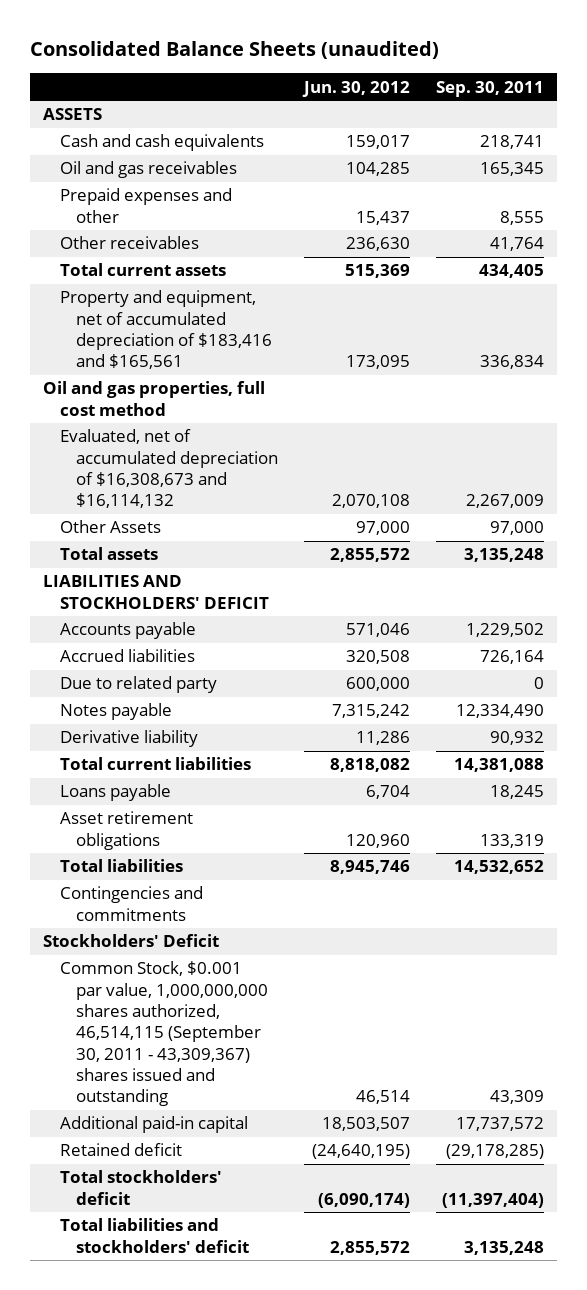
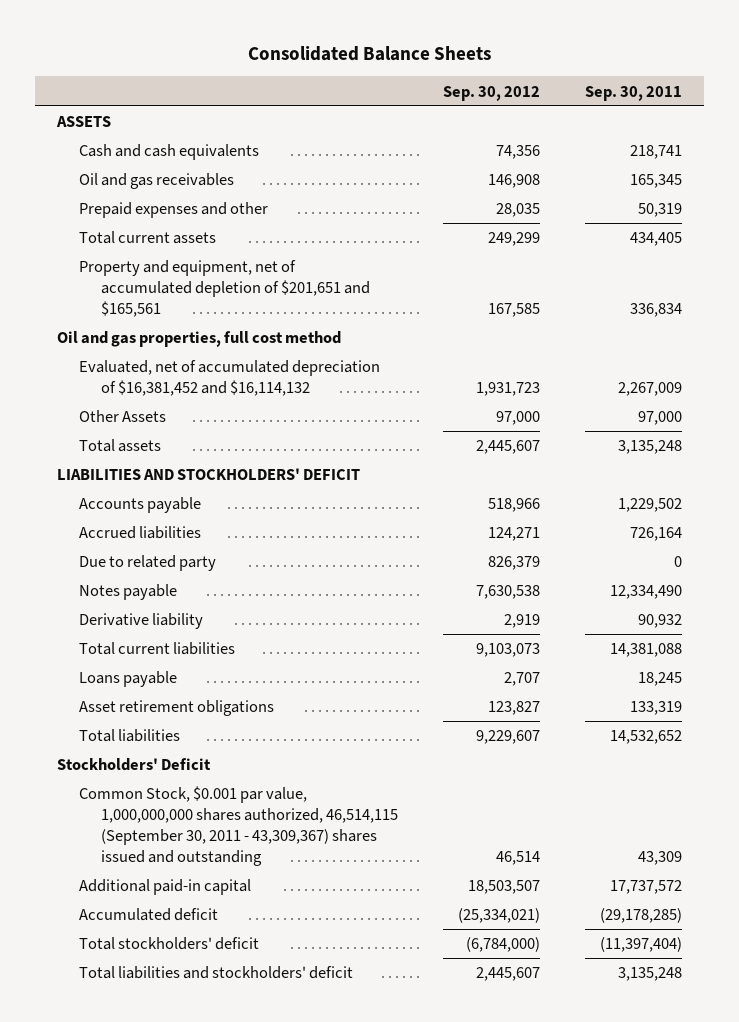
[30,41,440,60] Consolidated Balance Sheets (unaudited) -> [247,46,491,62] Consolidated Balance Sheets
[301,80,410,97] Jun. 30, 2012 -> none
none -> [442,85,540,101] Sep. 30, 2012
[59,236,199,250] Other receivables -> none
[499,210,544,225] 8,555 -> [637,203,682,218] 50,319
[59,290,273,370] Property and equipment, net of accumulated depreciation of $183,416 and $165,561 -> [79,260,370,317] Property and equipment, net of accumulated depletion of $201,651 and $165,561
[59,429,279,509] Evaluated, net of accumulated depreciation of $16,308,673 and $16,114,132 -> [79,360,381,396] Evaluated, net of accumulated depreciation of $16,381,452 and $16,114,132
[59,886,203,921] Contingencies and commitments -> none
[59,1143,182,1157] Retained deficit -> [79,908,219,922] Accumulated deficit

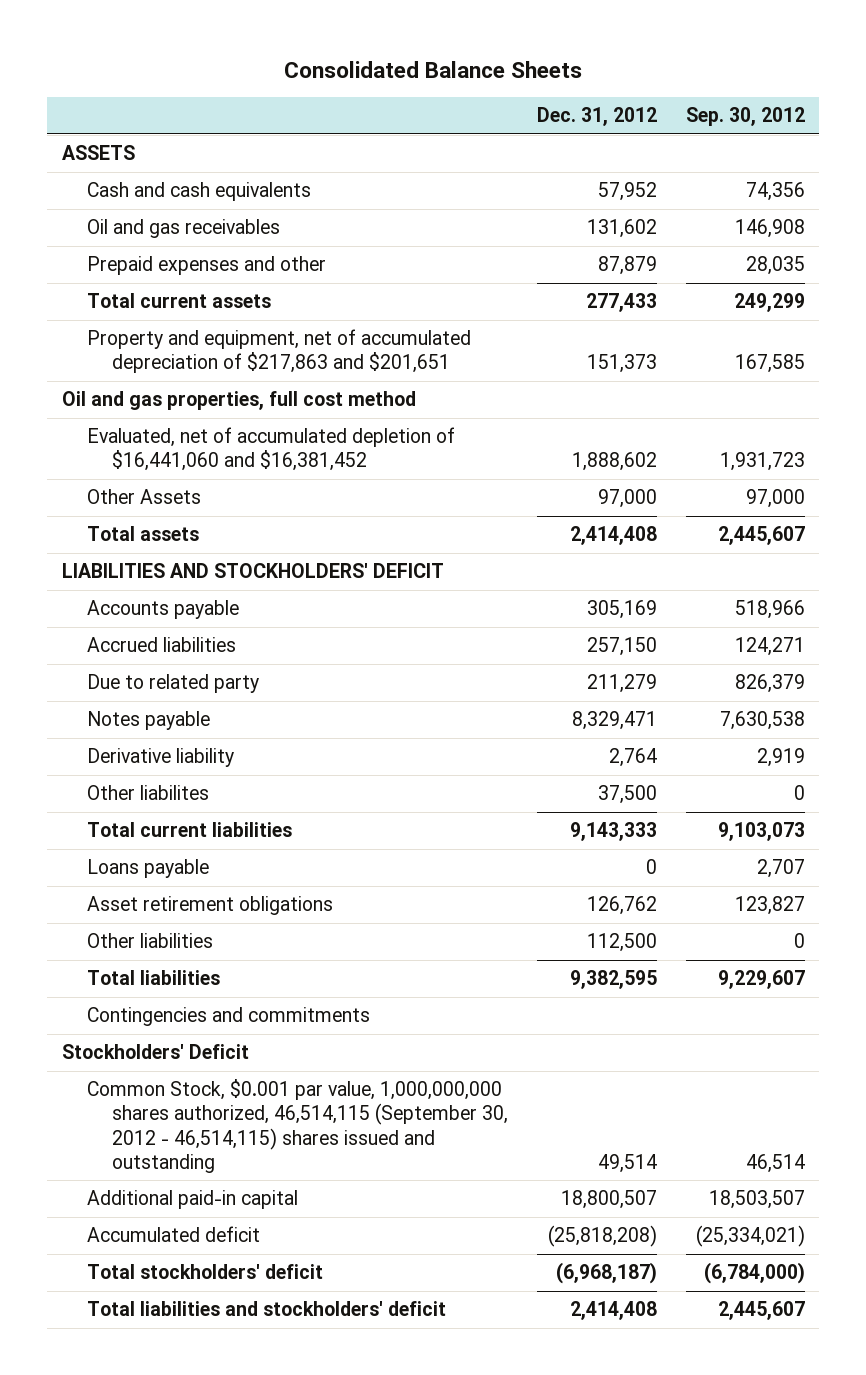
[584,85,682,101] Sep. 30, 2011 -> none
none -> [536,107,657,127] Dec. 31, 2012
[79,260,370,317] Property and equipment, net of accumulated depletion of $201,651 and $165,561 -> [86,329,471,374] Property and equipment, net of accumulated depreciation of $217,863 and $201,651
[79,360,381,396] Evaluated, net of accumulated depreciation of $16,381,452 and $16,114,132 -> [86,427,455,472] Evaluated, net of accumulated depletion of $16,441,060 and $16,381,452
none -> [86,785,209,801] Other liabilites
none -> [86,933,213,949] Other liabilities
none -> [86,1007,370,1027] Contingencies and commitments
[79,786,398,866] Common Stock, $0.001 par value, 1,000,000,000 shares authorized, 46,514,115 (September 30, 2011 - 43,309,367) shares issued and outstanding -> [86,1079,508,1173] Common Stock, $0.001 par value, 1,000,000,000 shares authorized, 46,514,115 (September 30, 2012 - 46,514,115) shares issued and outstanding

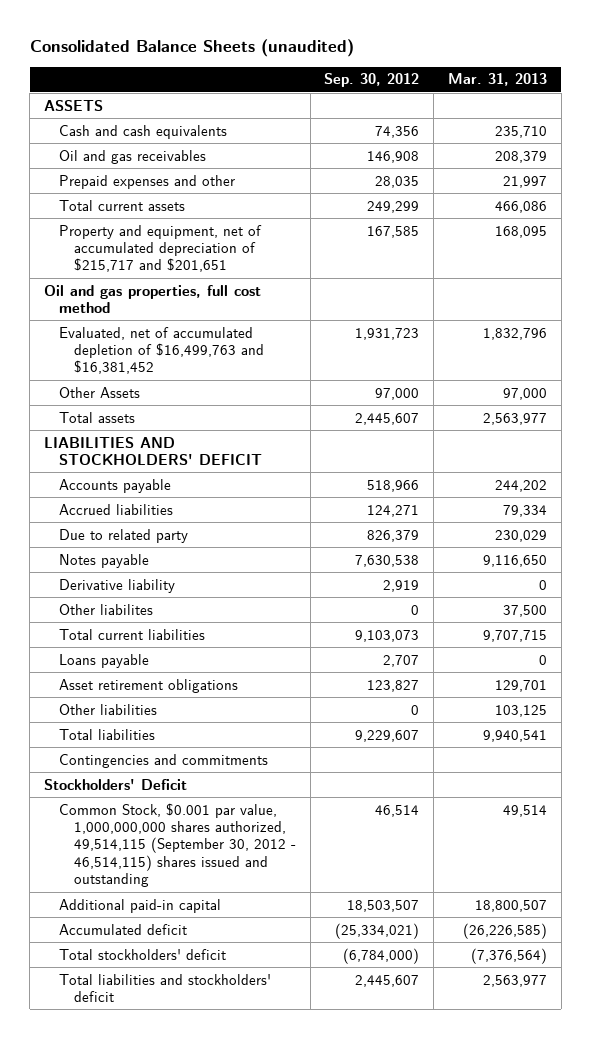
[284,60,583,78] Consolidated Balance Sheets -> [29,39,354,58] Consolidated Balance Sheets (unaudited)
[536,107,657,127] Dec. 31, 2012 -> none
none -> [447,73,547,87] Mar. 31, 2013
[86,329,471,374] Property and equipment, net of accumulated depreciation of $217,863 and $201,651 -> [58,224,262,273] Property and equipment, net of accumulated depreciation of $215,717 and $201,651
[86,427,455,472] Evaluated, net of accumulated depletion of $16,441,060 and $16,381,452 -> [58,326,264,375] Evaluated, net of accumulated depletion of $16,499,763 and $16,381,452
[86,1079,508,1173] Common Stock, $0.001 par value, 1,000,000,000 shares authorized, 46,514,115 (September 30, 2012 - 46,514,115) shares issued and outstanding -> [58,802,296,888] Common Stock, $0.001 par value, 1,000,000,000 shares authorized, 49,514,115 (September 30, 2012 - 46,514,115) shares issued and outstanding

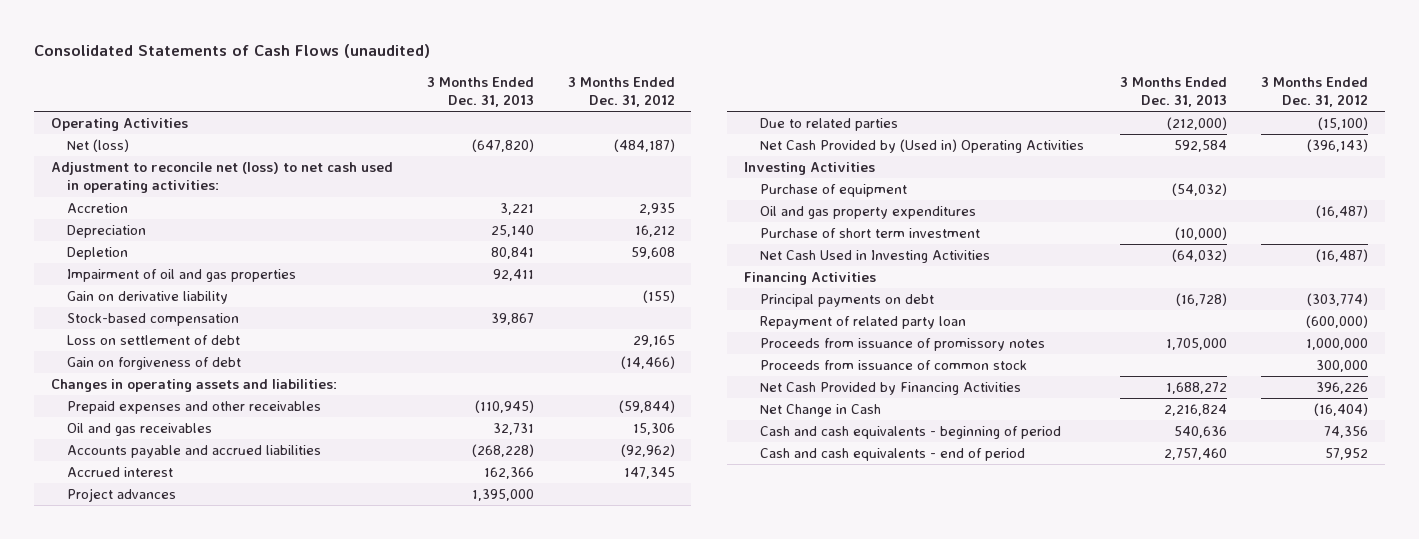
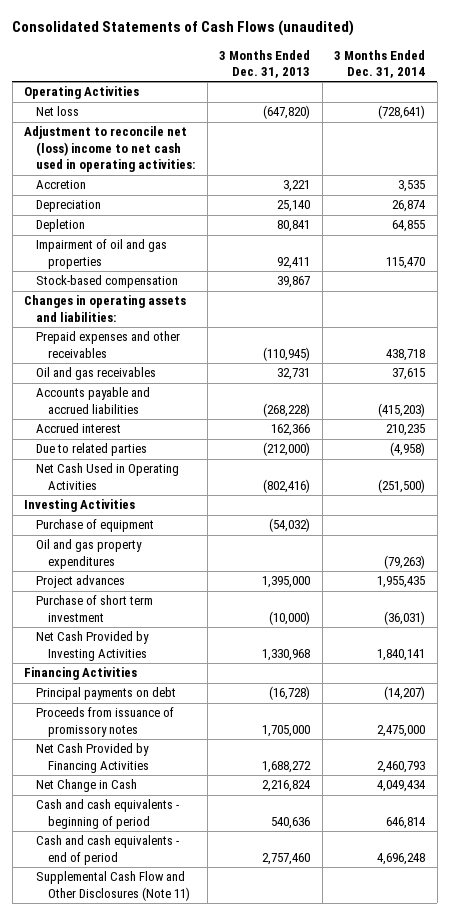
[567,76,675,107] 3 Months Ended Dec. 31, 2012 -> none
none -> [334,49,426,79] 3 Months Ended Dec. 31, 2014
[66,139,129,153] Net (loss) -> [36,106,80,117] Net loss
[50,162,393,194] Adjustment to reconcile net (loss) to net cash used in operating activities: -> [24,126,196,173] Adjustment to reconcile net (loss) income to net cash used in operating activities:
[66,291,228,305] Gain on derivative liability -> none
[66,335,240,346] Loss on settlement of debt -> none
[66,357,241,371] Gain on forgiveness of debt -> none
[760,139,1085,154] Net Cash Provided by (Used in) Operating Activities -> [36,463,180,490] Net Cash Used in Operating Activities
[1174,140,1228,153] 592,584 -> [263,478,311,493] (802,416)
[66,488,176,503] Project advances -> [36,575,126,589] Project advances
[760,250,991,264] Net Cash Used in Investing Activities -> [36,631,150,661] Net Cash Provided by Investing Activities
[1172,249,1228,263] (64,032) -> [262,648,311,661] 1,330,968
[760,316,967,330] Repayment of related party loan -> none
[760,360,1028,371] Proceeds from issuance of common stock -> none
none -> [36,871,191,901] Supplemental Cash Flow and Other Disclosures (Note 11)

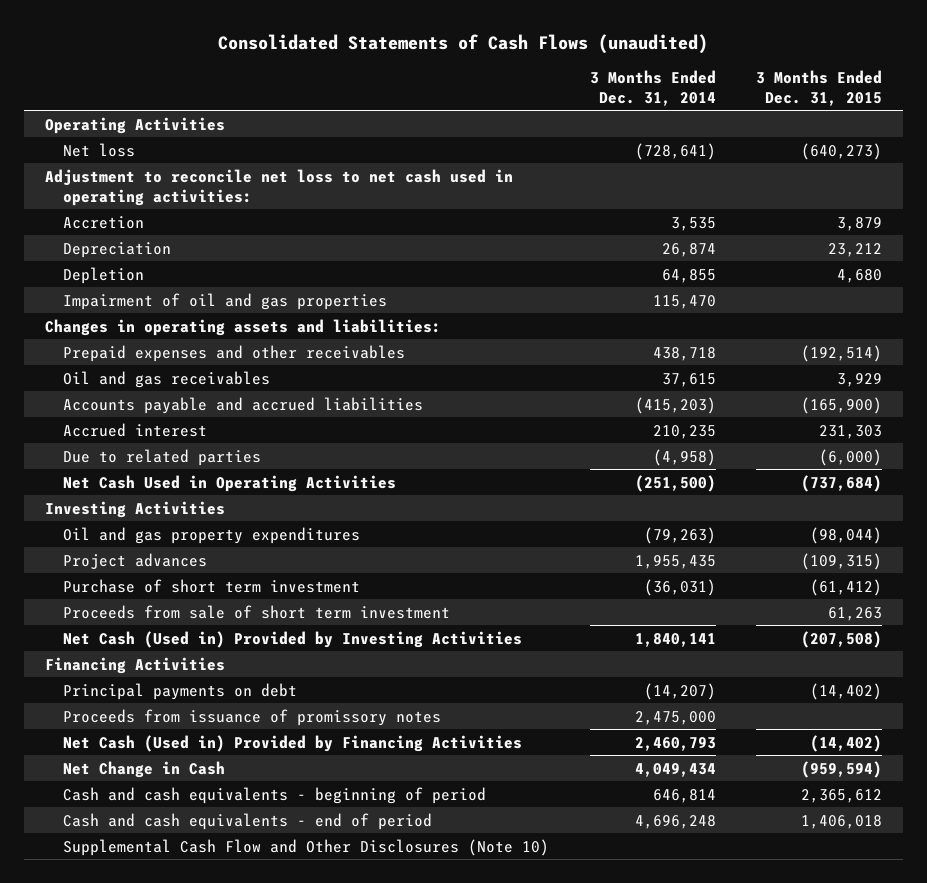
[219,49,311,79] 3 Months Ended Dec. 31, 2013 -> none
none -> [756,69,883,106] 3 Months Ended Dec. 31, 2015
[24,126,196,173] Adjustment to reconcile net (loss) income to net cash used in operating activities: -> [44,168,513,206] Adjustment to reconcile net loss to net cash used in operating activities:
[36,275,179,289] Stock-based compensation -> none
[36,519,155,533] Purchase of equipment -> none
none -> [63,604,451,619] Proceeds from sale of short term investment
[36,631,150,661] Net Cash Provided by Investing Activities -> [63,630,523,648] Net Cash (Used in) Provided by Investing Activities
[36,743,150,773] Net Cash Provided by Financing Activities -> [63,734,523,752] Net Cash (Used in) Provided by Financing Activities
[36,871,191,901] Supplemental Cash Flow and Other Disclosures (Note 11) -> [63,838,550,856] Supplemental Cash Flow and Other Disclosures (Note 10)

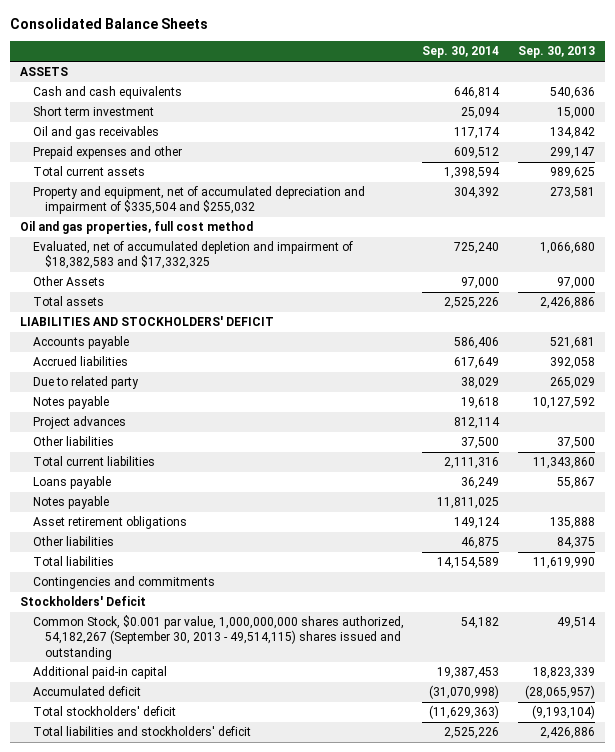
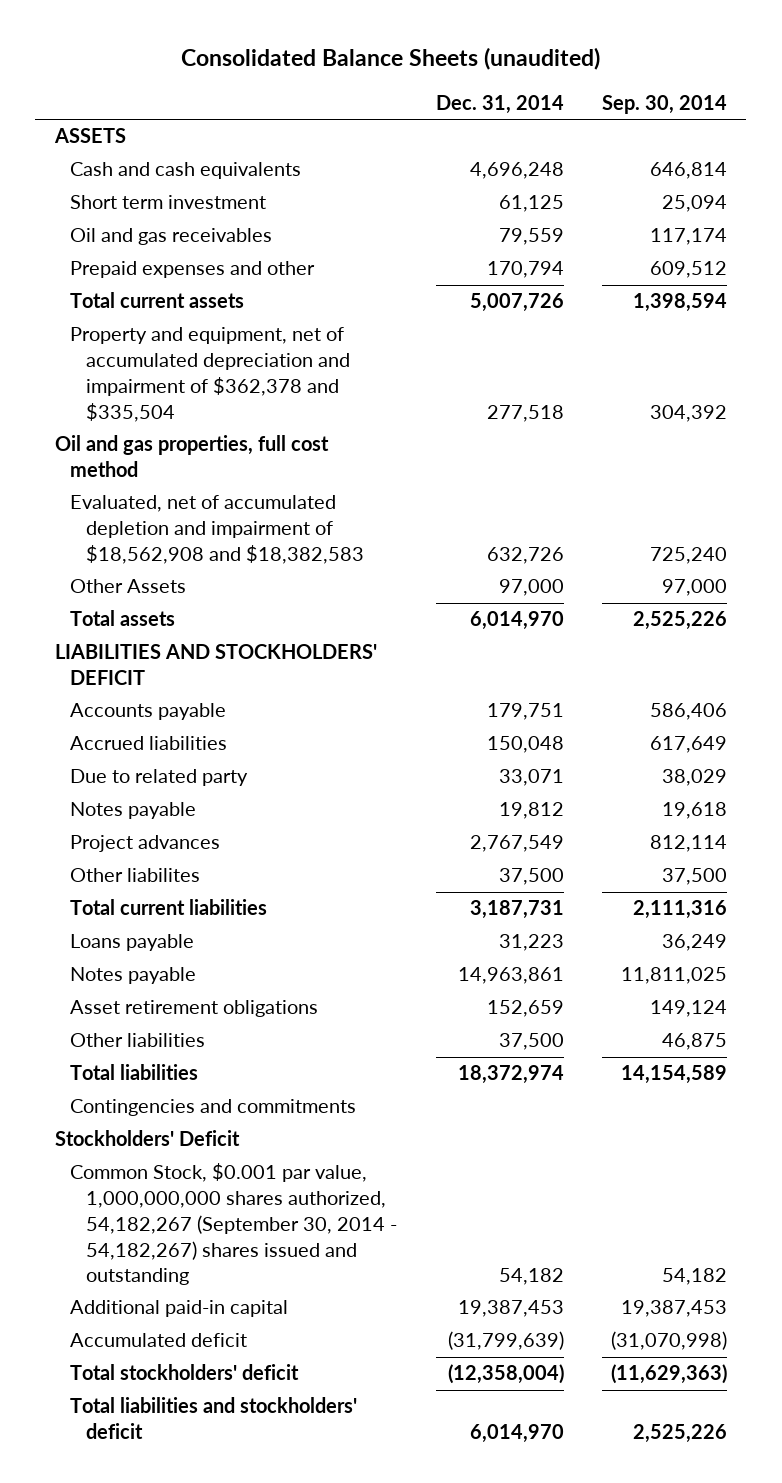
[10,18,209,30] Consolidated Balance Sheets -> [180,47,600,71] Consolidated Balance Sheets (unaudited)
[518,46,596,59] Sep. 30, 2013 -> none
none -> [435,95,564,115] Dec. 31, 2014
[32,186,365,215] Property and equipment, net of accumulated depreciation and impairment of $335,504 and $255,032 -> [70,327,351,422] Property and equipment, net of accumulated depreciation and impairment of $362,378 and $335,504
[32,241,353,270] Evaluated, net of accumulated depletion and impairment of $18,382,583 and $17,332,325 -> [70,495,365,564] Evaluated, net of accumulated depletion and impairment of $18,562,908 and $18,382,583
[32,436,114,447] Other liabilities -> [70,868,201,883] Other liabilites
[32,615,404,660] Common Stock, $0.001 par value, 1,000,000,000 shares authorized, 54,182,267 (September 30, 2013 - 49,514,115) shares issued and outstanding -> [70,1163,398,1286] Common Stock, $0.001 par value, 1,000,000,000 shares authorized, 54,182,267 (September 30, 2014 - 54,182,267) shares issued and outstanding

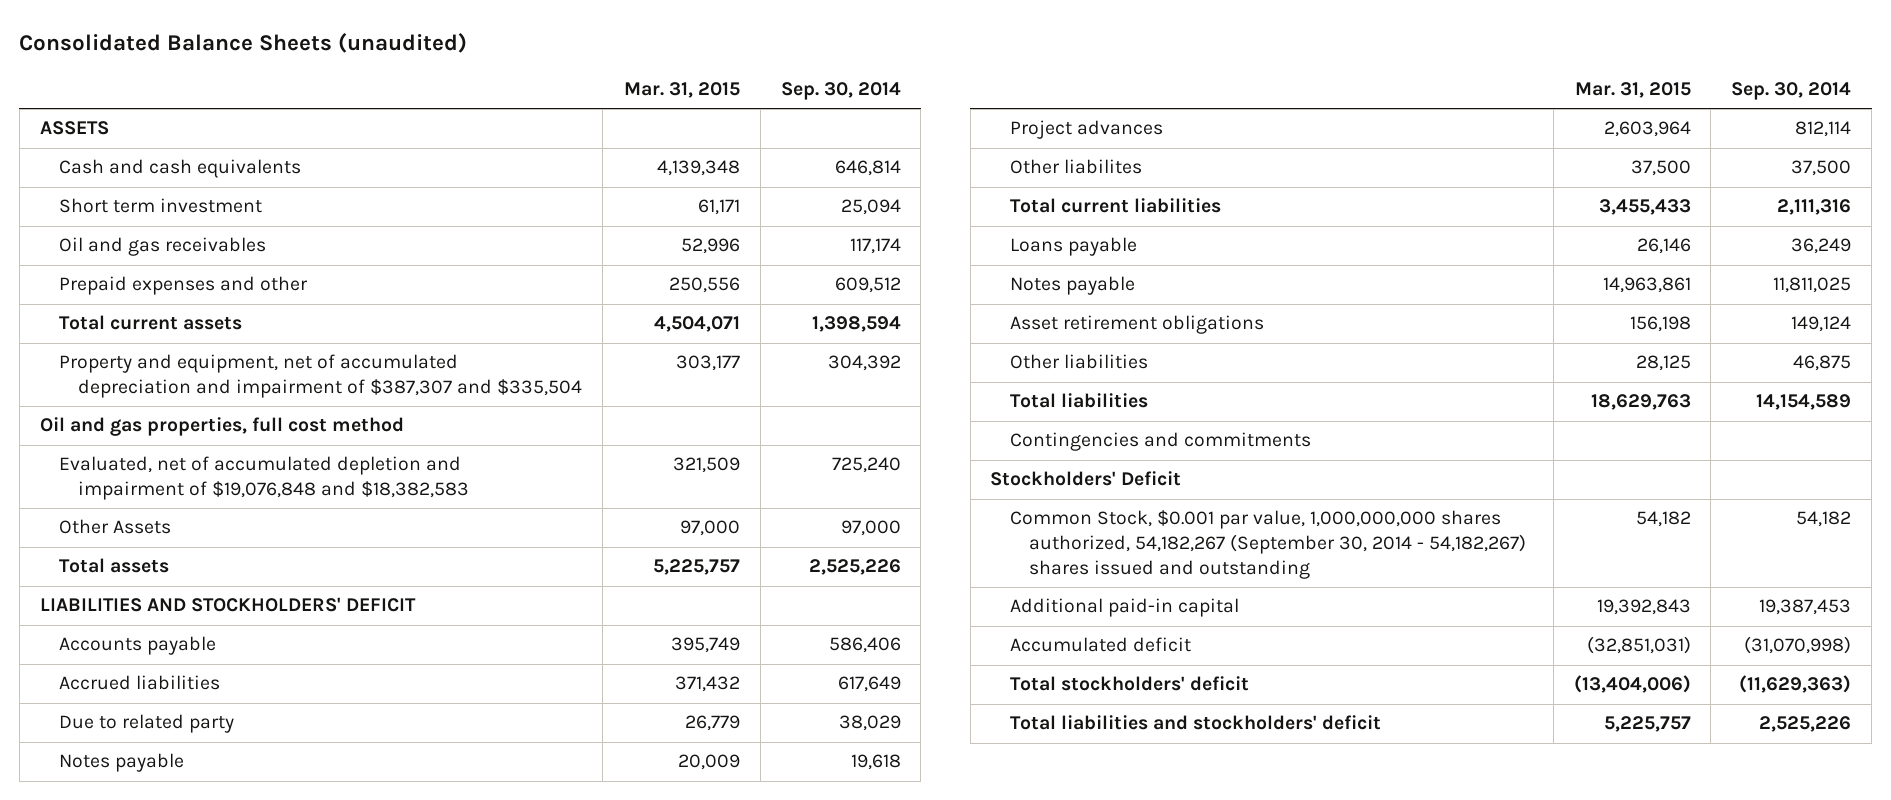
[435,95,564,115] Dec. 31, 2014 -> none
none -> [623,82,740,99] Mar. 31, 2015
[70,327,351,422] Property and equipment, net of accumulated depreciation and impairment of $362,378 and $335,504 -> [59,354,583,398] Property and equipment, net of accumulated depreciation and impairment of $387,307 and $335,504
[70,495,365,564] Evaluated, net of accumulated depletion and impairment of $18,562,908 and $18,382,583 -> [59,456,470,500] Evaluated, net of accumulated depletion and impairment of $19,076,848 and $18,382,583

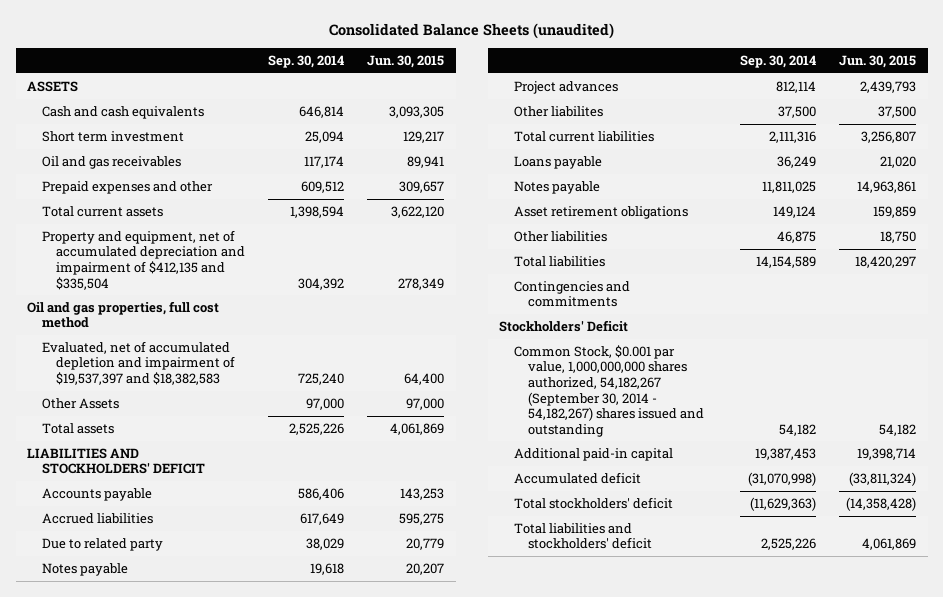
[623,82,740,99] Mar. 31, 2015 -> none
none -> [367,55,445,69] Jun. 30, 2015
[59,354,583,398] Property and equipment, net of accumulated depreciation and impairment of $387,307 and $335,504 -> [41,229,246,290] Property and equipment, net of accumulated depreciation and impairment of $412,135 and $335,504
[59,456,470,500] Evaluated, net of accumulated depletion and impairment of $19,076,848 and $18,382,583 -> [41,340,236,385] Evaluated, net of accumulated depletion and impairment of $19,537,397 and $18,382,583

